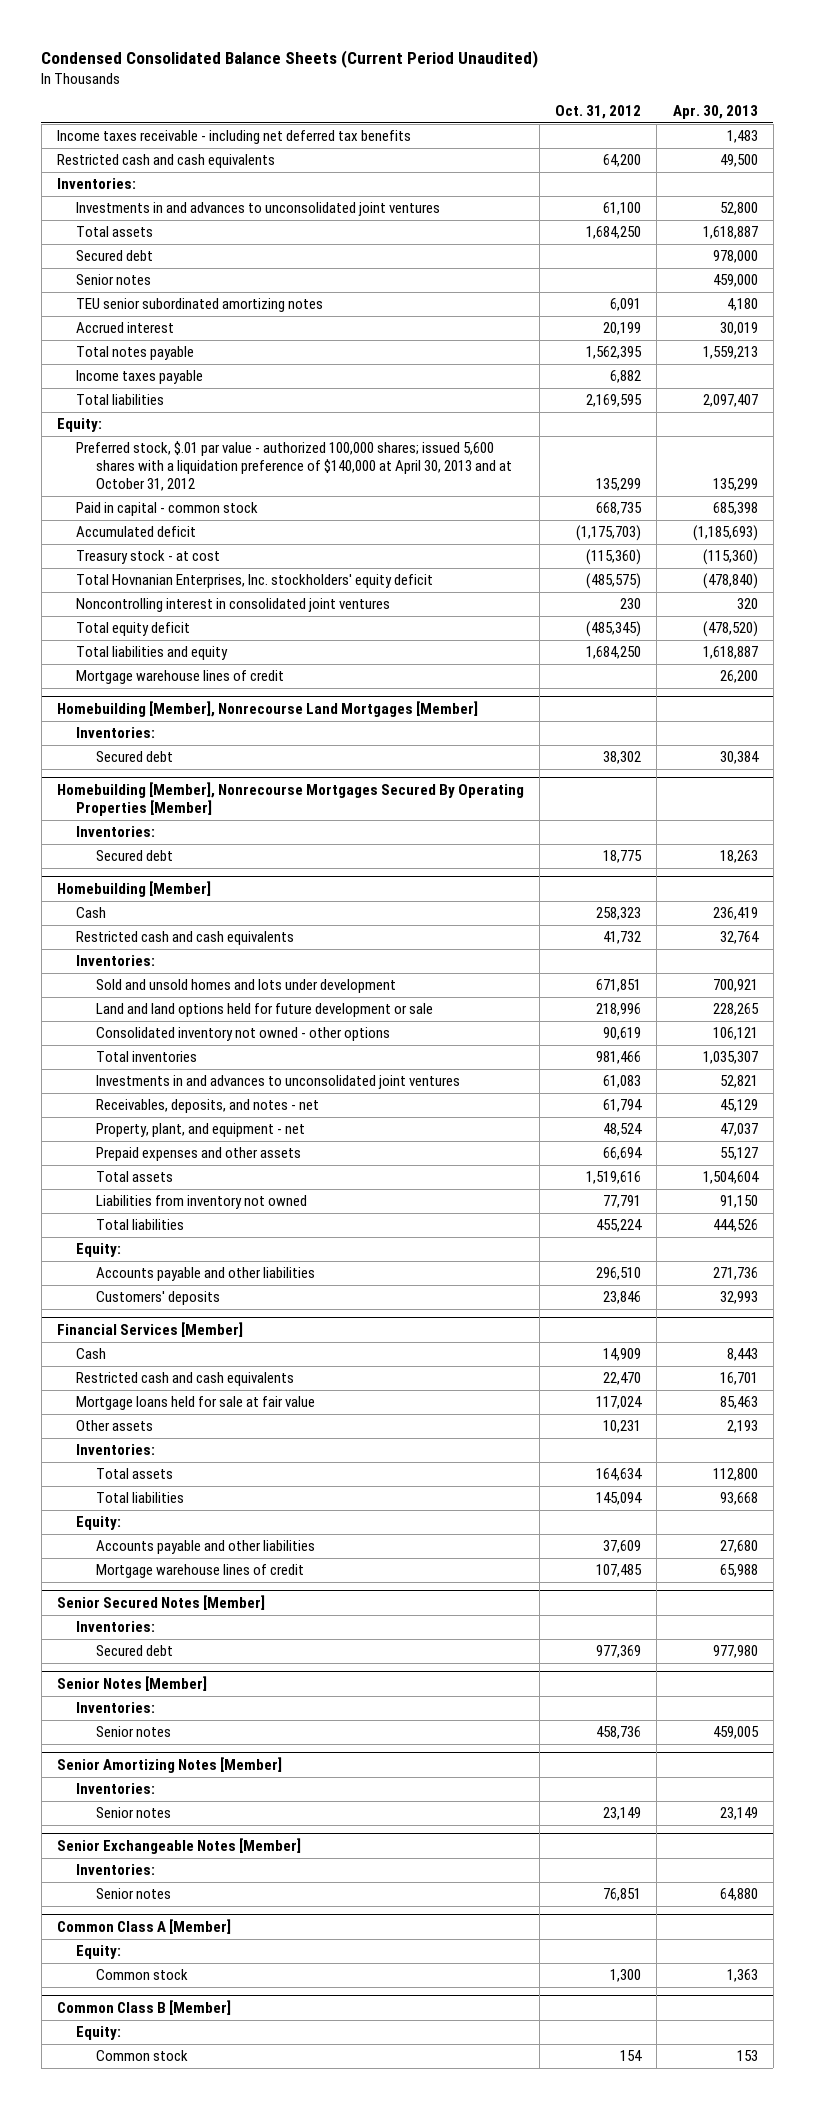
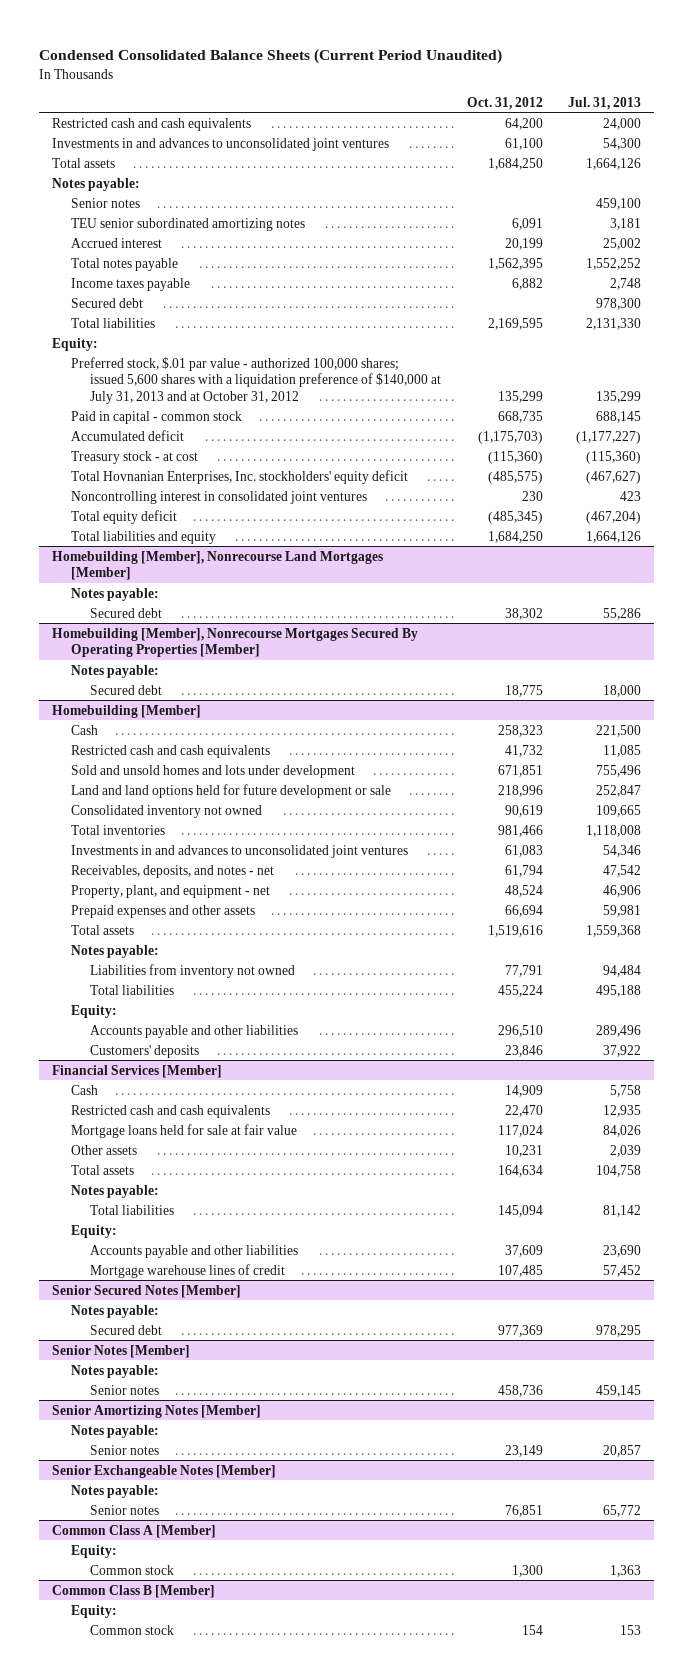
[672,105,758,120] Apr. 30, 2013 -> none
none -> [567,96,641,110] Jul. 31, 2013
[56,130,411,145] Income taxes receivable - including net deferred tax benefits -> none
[56,178,136,190] Inventories: -> none
none -> [51,177,140,191] Notes payable:
[76,250,154,262] Secured debt -> [71,297,144,308] Secured debt
[76,441,513,491] Preferred stock, $.01 par value - authorized 100,000 shares; issued 5,600 shares with a liquidation preference of $140,000 at April 30, 2013 and at October 31, 2012 -> [71,356,442,404] Preferred stock, $.01 par value - authorized 100,000 shares; issued 5,600 shares with a liquidation preference of $140,000 at July 31, 2013 and at October 31, 2012
[76,670,285,685] Mortgage warehouse lines of credit -> none
[76,727,156,739] Inventories: -> none
none -> [71,587,160,601] Notes payable:
[76,826,156,838] Inventories: -> none
none -> [71,664,160,678] Notes payable:
[76,955,156,967] Inventories: -> none
[96,1027,391,1042] Consolidated inventory not owned - other options -> [71,804,263,818] Consolidated inventory not owned
none -> [71,944,160,958] Notes payable:
[76,1444,156,1456] Inventories: -> none
none -> [71,1184,160,1198] Notes payable:
[76,1621,156,1633] Inventories: -> none
none -> [71,1304,160,1318] Notes payable:
[76,1702,156,1714] Inventories: -> none
none -> [71,1364,160,1378] Notes payable:
[76,1783,156,1795] Inventories: -> none
none -> [71,1424,160,1438] Notes payable:
[76,1864,156,1876] Inventories: -> none
none -> [71,1484,160,1498] Notes payable:

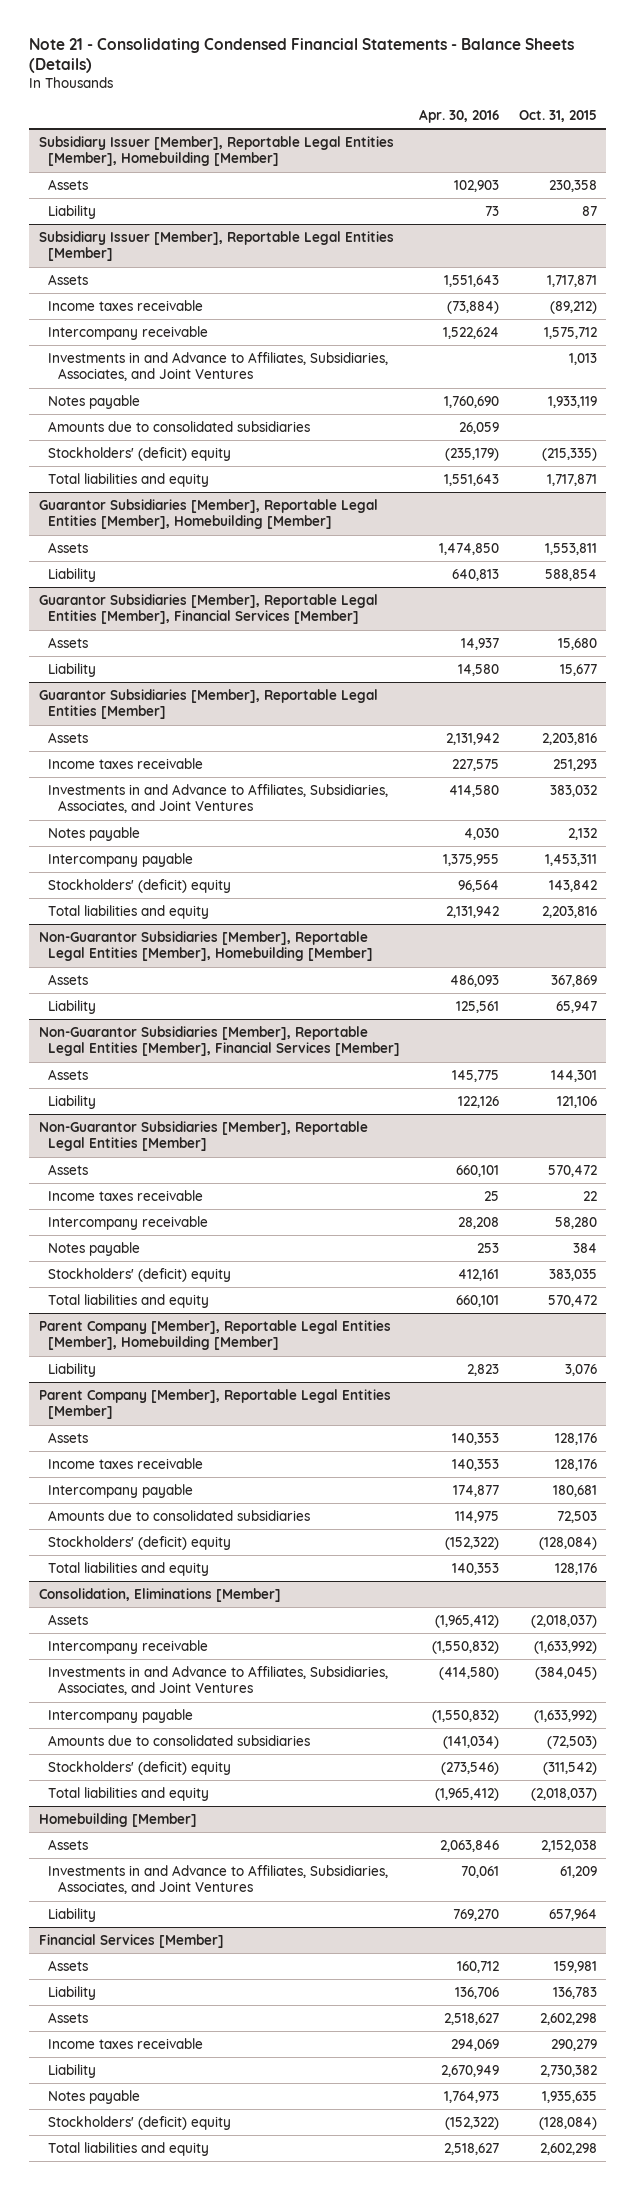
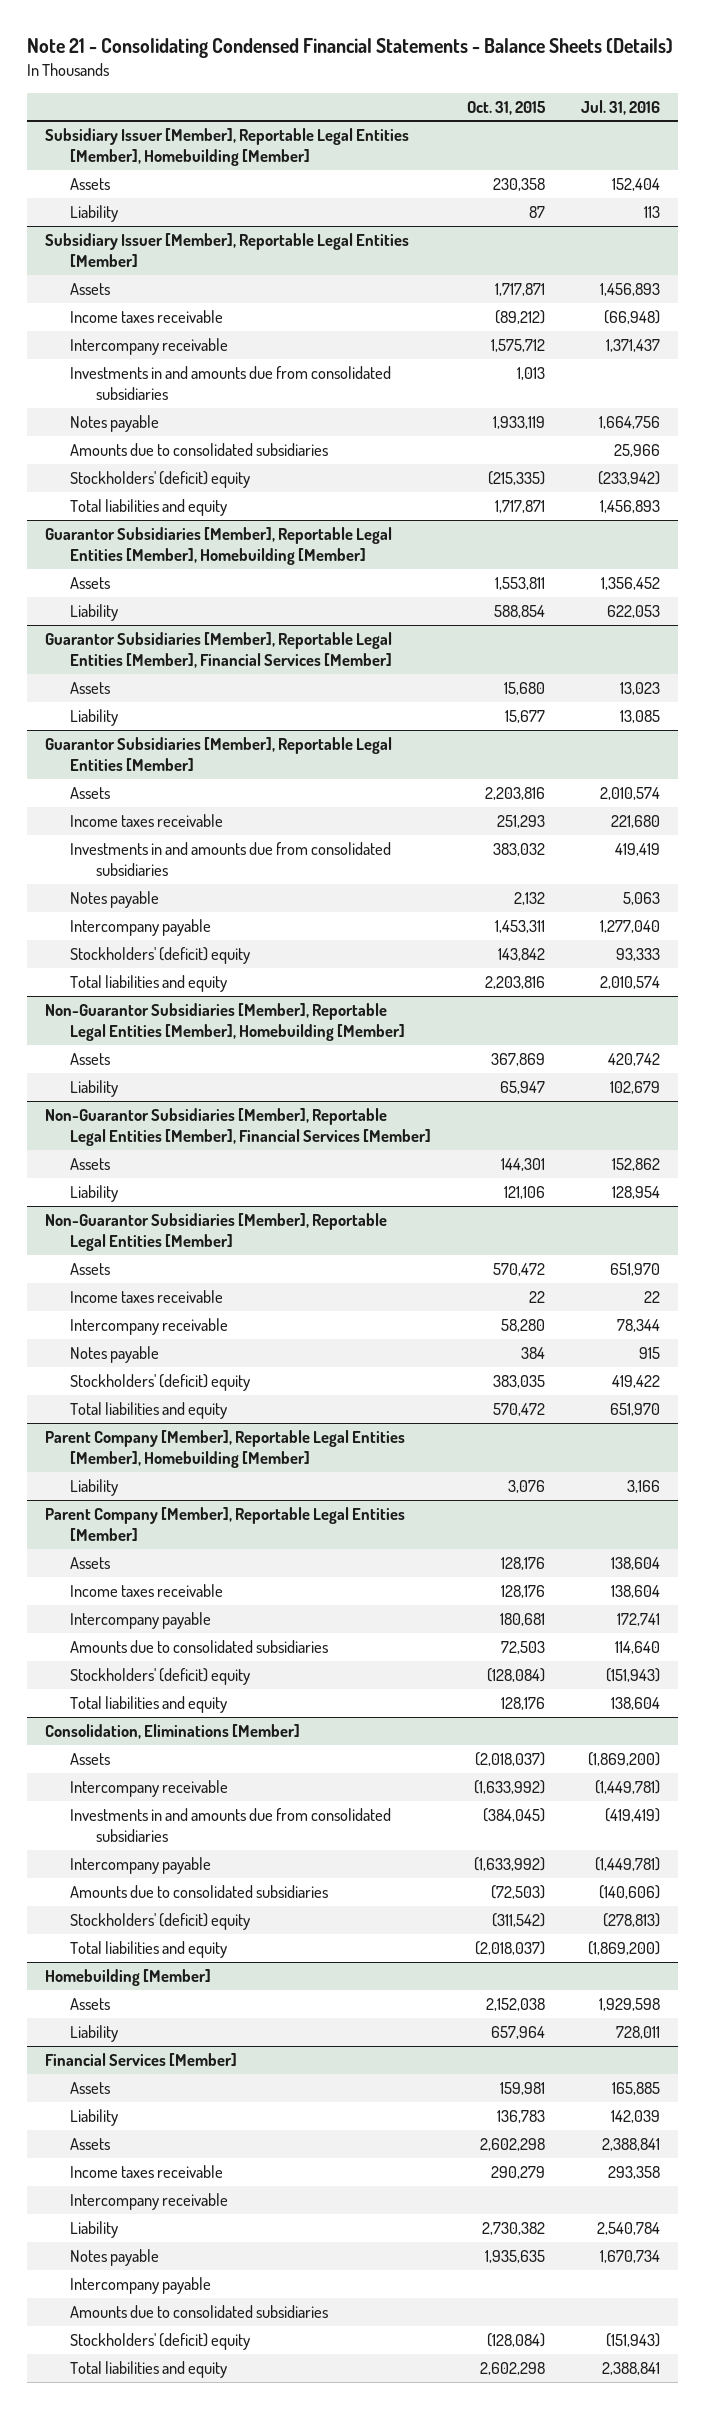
[419,108,500,123] Apr. 30, 2016 -> none
none -> [581,99,661,115] Jul. 31, 2016
[48,351,389,382] Investments in and Advance to Affiliates, Subsidiaries, Associates, and Joint Ventures -> [70,365,392,400] Investments in and amounts due from consolidated subsidiaries
[48,783,389,814] Investments in and Advance to Affiliates, Subsidiaries, Associates, and Joint Ventures -> [70,841,392,876] Investments in and amounts due from consolidated subsidiaries
[48,1665,389,1696] Investments in and Advance to Affiliates, Subsidiaries, Associates, and Joint Ventures -> [70,1807,392,1842] Investments in and amounts due from consolidated subsidiaries
[48,1864,389,1895] Investments in and Advance to Affiliates, Subsidiaries, Associates, and Joint Ventures -> none
none -> [70,2192,229,2210] Intercompany receivable
none -> [70,2276,212,2294] Intercompany payable
none -> [70,2304,329,2318] Amounts due to consolidated subsidiaries

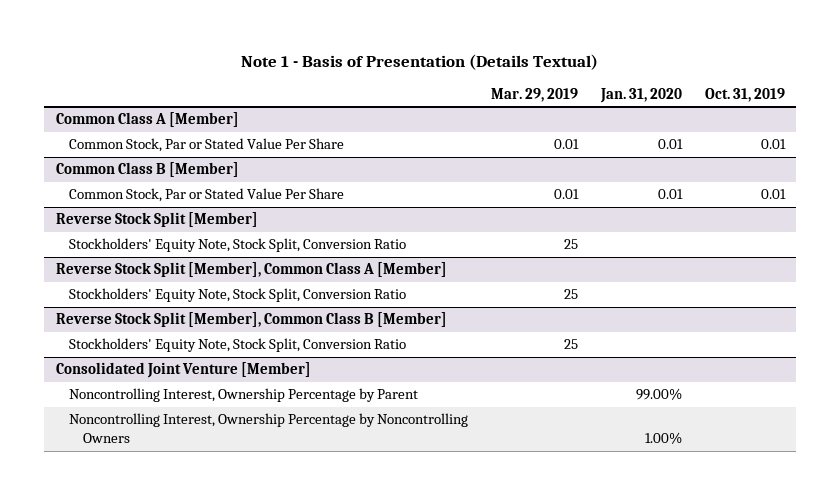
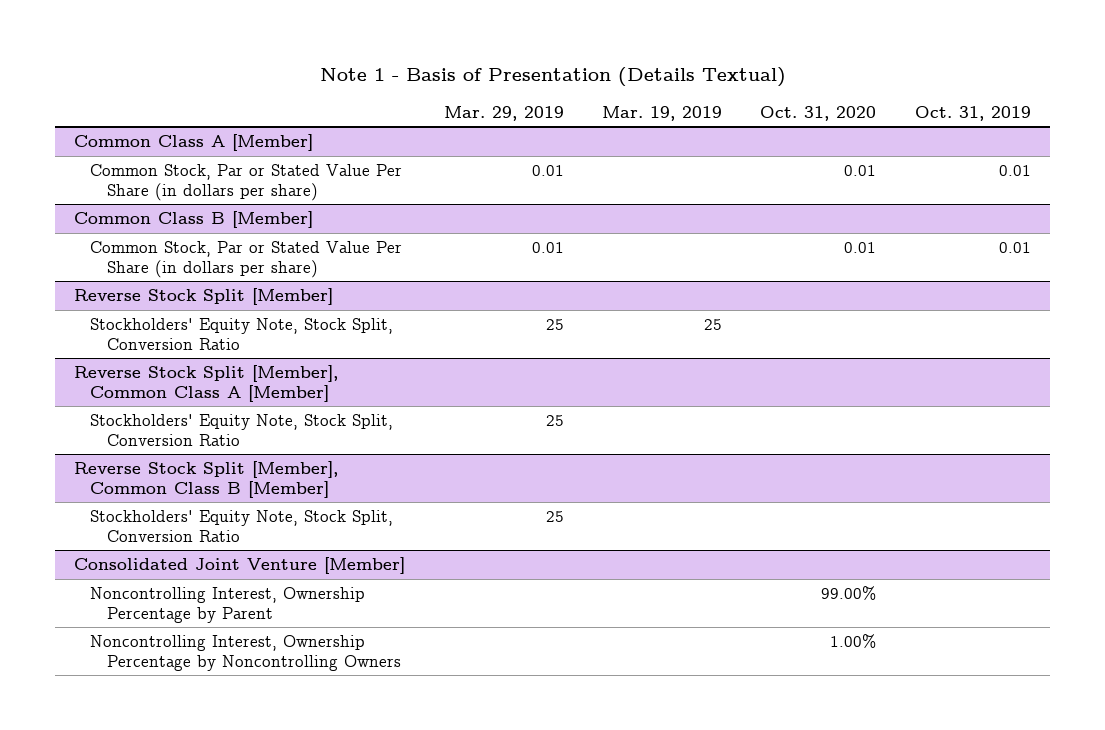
[600,87,683,103] Jan. 31, 2020 -> none
none -> [602,105,723,121] Mar. 19, 2019
none -> [760,105,877,121] Oct. 31, 2020
[69,138,345,153] Common Stock, Par or Stated Value Per Share -> [90,164,403,201] Common Stock, Par or Stated Value Per Share (in dollars per share)
[69,188,345,203] Common Stock, Par or Stated Value Per Share -> [90,241,403,278] Common Stock, Par or Stated Value Per Share (in dollars per share)

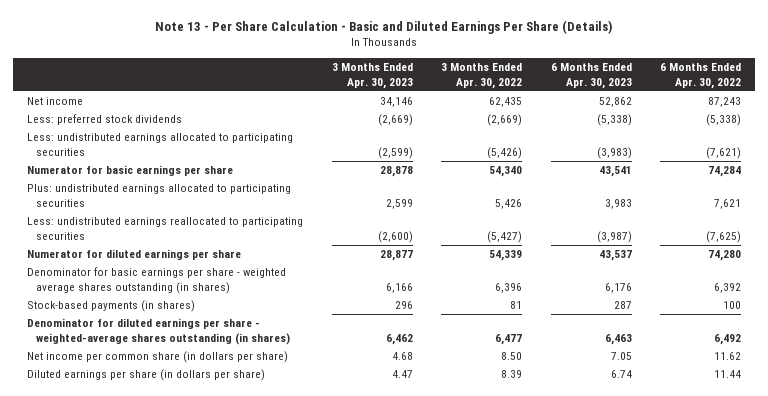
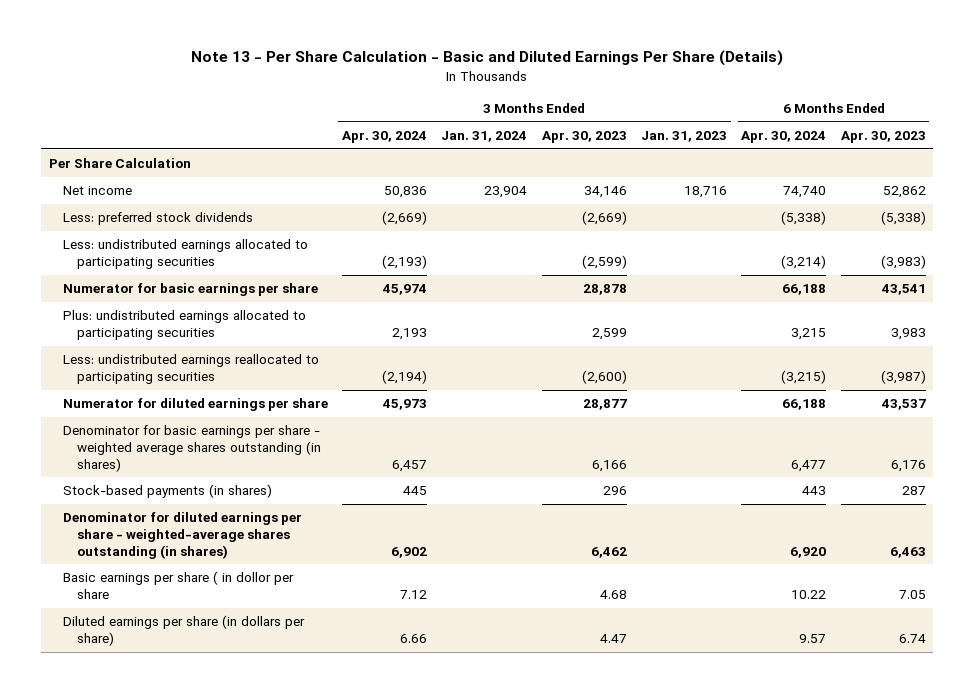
[441,62,523,89] 3 Months Ended Apr. 30, 2022 -> none
[660,62,742,89] 6 Months Ended Apr. 30, 2022 -> none
none -> [341,130,427,143] Apr. 30, 2024
none -> [441,130,528,142] Jan. 31, 2024
none -> [640,130,727,142] Jan. 31, 2023
none -> [741,130,827,143] Apr. 30, 2024
none -> [48,158,191,169] Per Share Calculation
[27,351,289,364] Net income per common share (in dollars per share) -> [62,571,294,599] Basic earnings per share ( in dollor per share

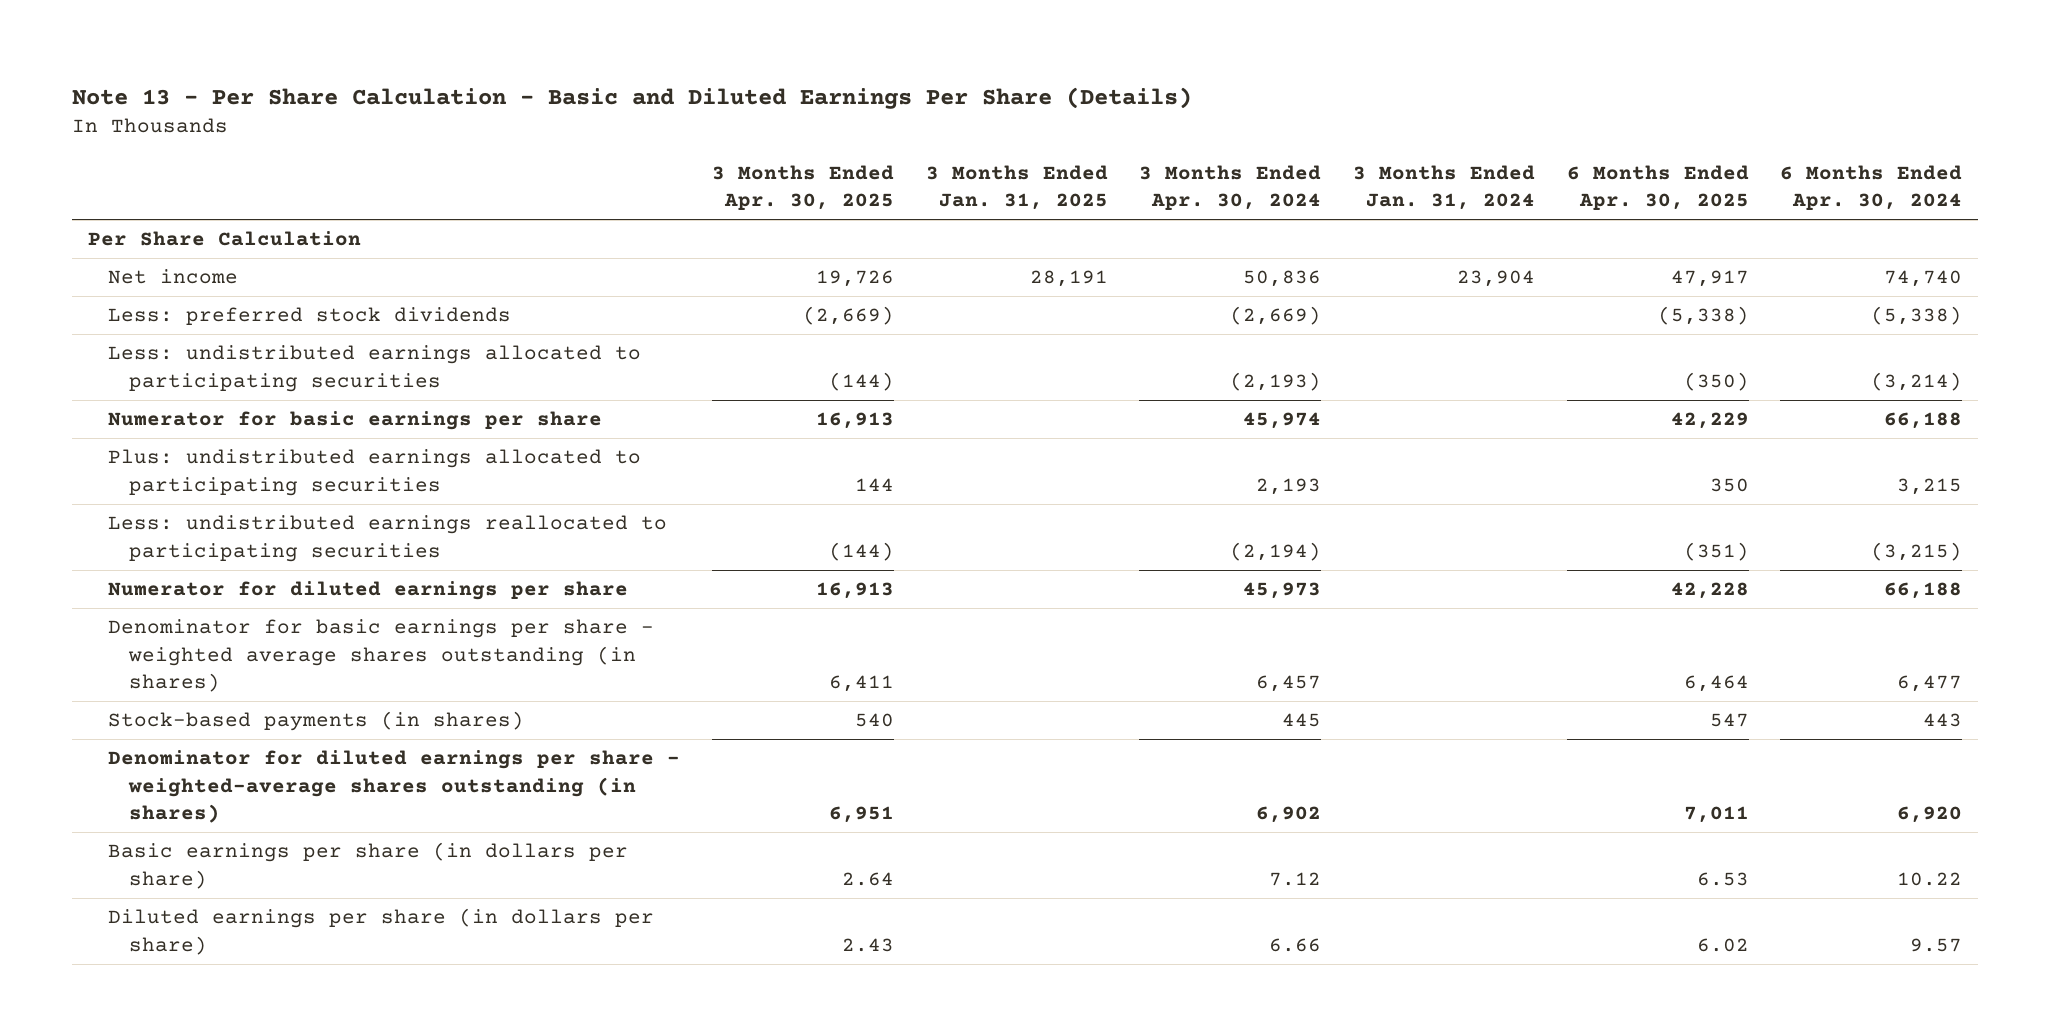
[541,130,627,143] Apr. 30, 2023 -> none
[640,130,727,142] Jan. 31, 2023 -> none
[840,130,926,143] Apr. 30, 2023 -> none
none -> [711,164,894,210] 3 Months Ended Apr. 30, 2025
none -> [925,164,1108,210] 3 Months Ended Jan. 31, 2025
none -> [1566,164,1749,210] 6 Months Ended Apr. 30, 2025
[62,571,294,599] Basic earnings per share ( in dollor per share -> [108,842,629,889] Basic earnings per share (in dollars per share)

